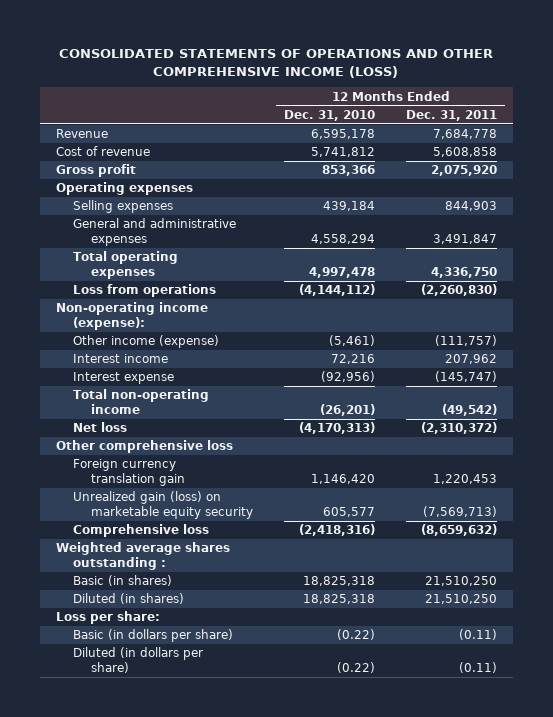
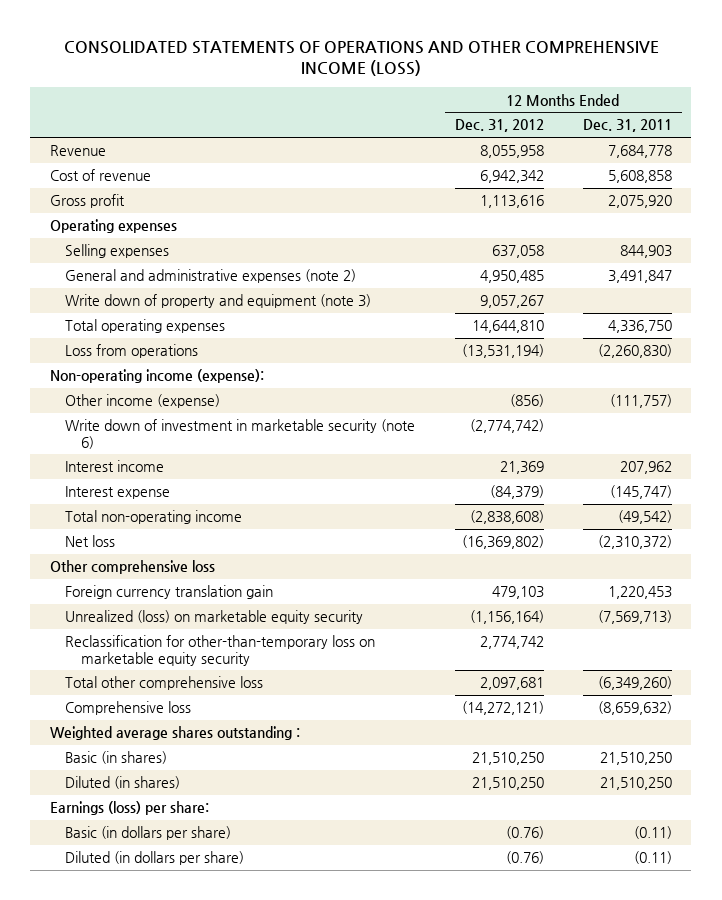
[284,109,376,121] Dec. 31, 2010 -> none
none -> [454,119,544,133] Dec. 31, 2012
[73,218,237,247] General and administrative expenses -> [65,269,357,284] General and administrative expenses (note 2)
none -> [65,294,372,309] Write down of property and equipment (note 3)
none -> [65,419,416,449] Write down of investment in marketable security (note 6)
[73,491,253,520] Unrealized gain (loss) on marketable equity security -> [65,610,364,625] Unrealized (loss) on marketable equity security
none -> [65,635,376,666] Reclassification for other-than-temporary loss on marketable equity security
none -> [65,676,264,691] Total other comprehensive loss
[55,611,160,625] Loss per share: -> [49,801,209,816] Earnings (loss) per share:

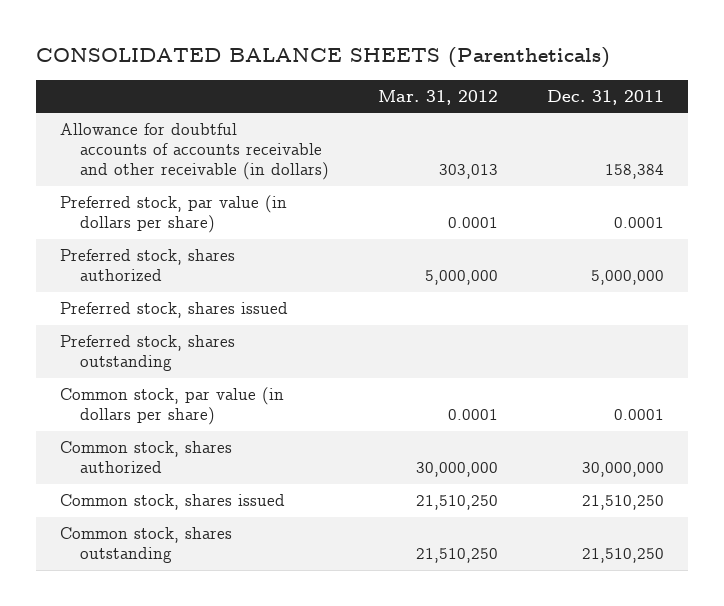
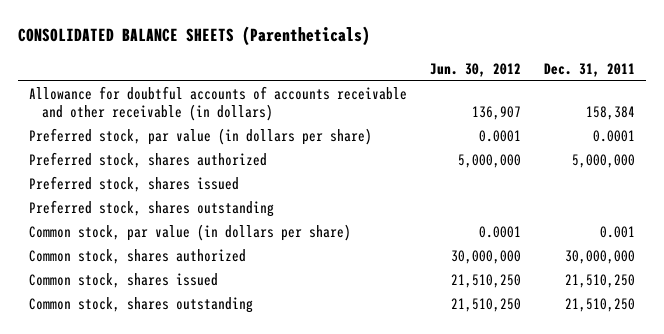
[378,89,499,105] Mar. 31, 2012 -> none
none -> [429,63,521,78] Jun. 30, 2012
[613,409,664,421] 0.0001 -> [599,226,635,239] 0.001

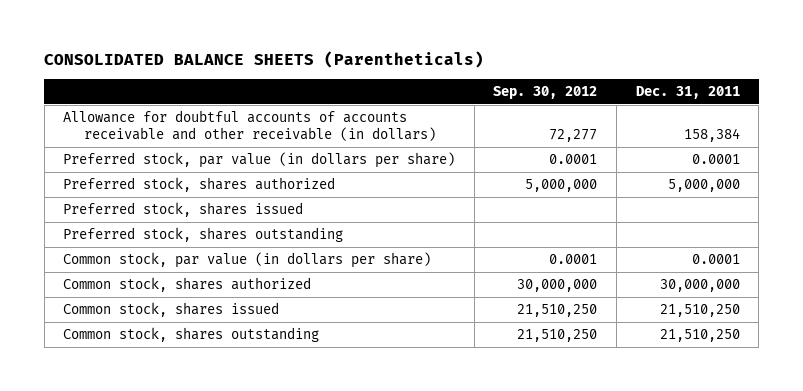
[429,63,521,78] Jun. 30, 2012 -> none
none -> [493,85,598,99] Sep. 30, 2012
[599,226,635,239] 0.001 -> [691,254,740,265] 0.0001

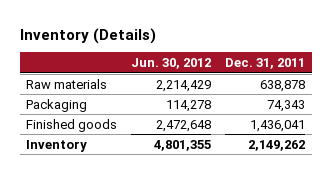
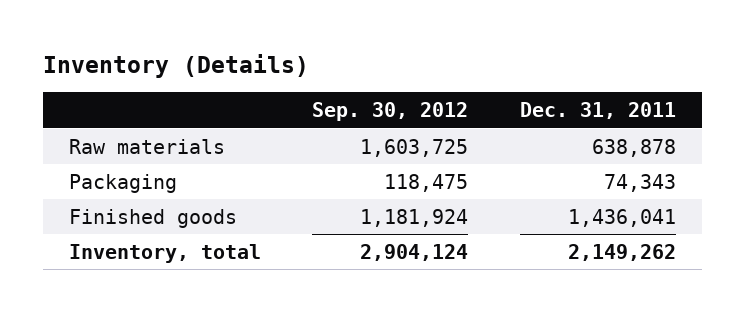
[131,58,212,70] Jun. 30, 2012 -> none
none -> [312,102,469,122] Sep. 30, 2012
[26,139,88,152] Inventory -> [68,243,261,263] Inventory, total

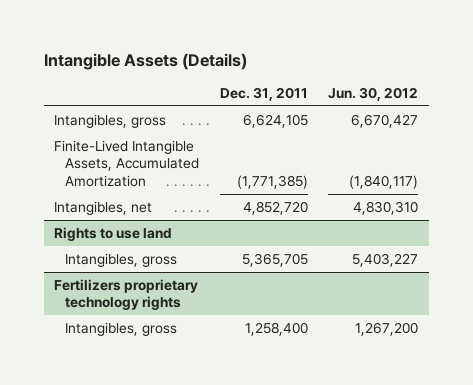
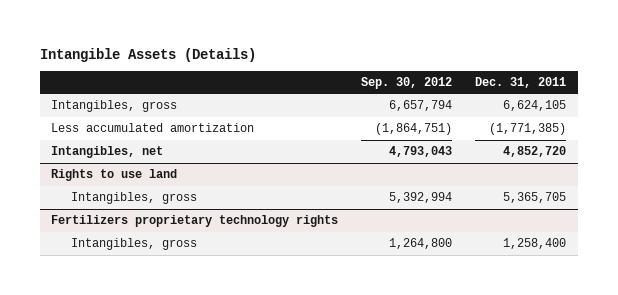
[328,86,419,101] Jun. 30, 2012 -> none
none -> [361,77,453,90] Sep. 30, 2012
[54,139,200,187] Finite-Lived Intangible Assets, Accumulated Amortization -> [51,123,255,133] Less accumulated amortization

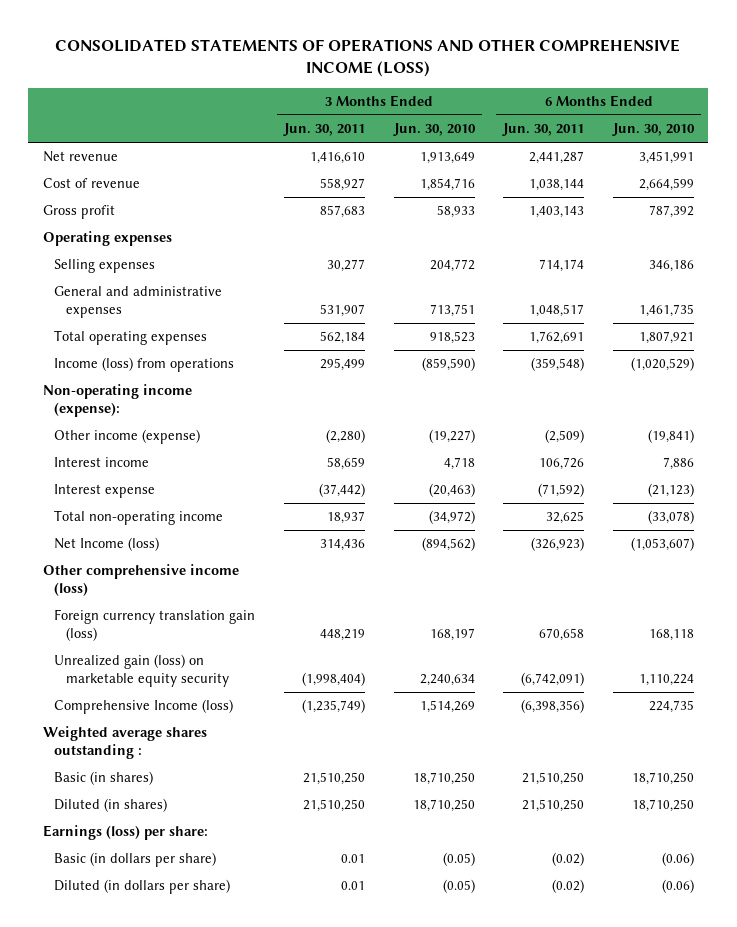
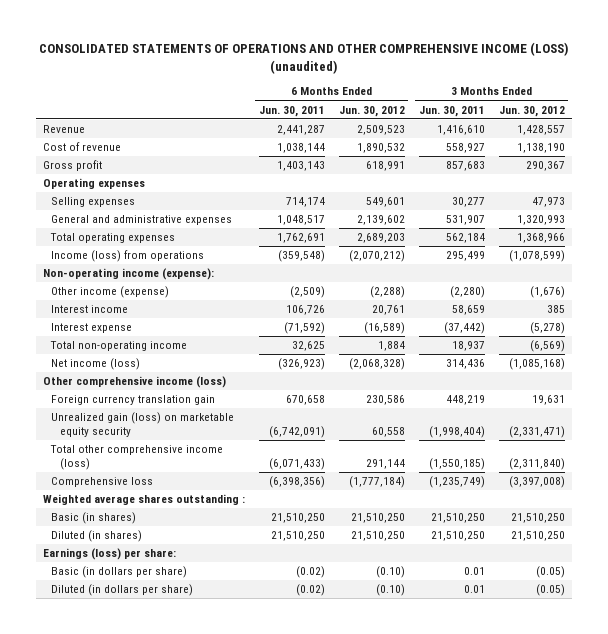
[55,38,681,78] CONSOLIDATED STATEMENTS OF OPERATIONS AND OTHER COMPREHENSIVE INCOME (LOSS) -> [38,42,568,74] CONSOLIDATED STATEMENTS OF OPERATIONS AND OTHER COMPREHENSIVE INCOME (LOSS) (unaudited)
[392,123,476,137] Jun. 30, 2010 -> none
[612,123,696,137] Jun. 30, 2010 -> none
none -> [338,105,405,117] Jun. 30, 2012
none -> [498,105,565,117] Jun. 30, 2012
[42,151,118,163] Net revenue -> [42,125,85,134] Revenue
[54,537,160,552] Net Income (loss) -> [51,358,141,371] Net income (loss)
[54,609,256,641] Foreign currency translation gain (loss) -> [51,395,216,406] Foreign currency translation gain
none -> [50,445,224,470] Total other comprehensive income (loss)
[54,699,234,715] Comprehensive Income (loss) -> [51,477,154,488] Comprehensive loss

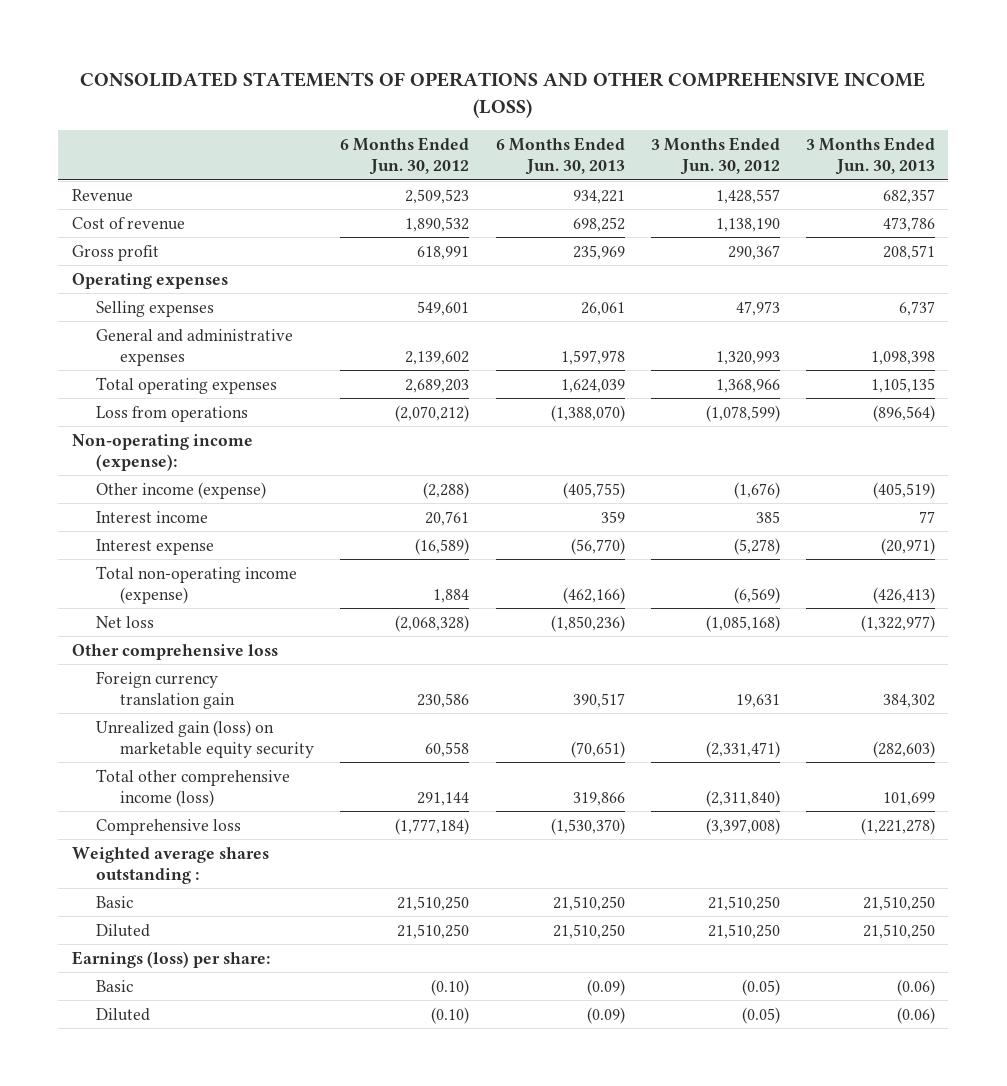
[38,42,568,74] CONSOLIDATED STATEMENTS OF OPERATIONS AND OTHER COMPREHENSIVE INCOME (LOSS) (unaudited) -> [80,71,926,118] CONSOLIDATED STATEMENTS OF OPERATIONS AND OTHER COMPREHENSIVE INCOME (LOSS)
[258,105,325,117] Jun. 30, 2011 -> none
[418,105,485,117] Jun. 30, 2011 -> none
none -> [495,137,625,176] 6 Months Ended Jun. 30, 2013
none -> [806,137,936,176] 3 Months Ended Jun. 30, 2013
[51,250,205,263] Income (loss) from operations -> [95,405,248,422] Loss from operations
[50,341,188,352] Total non-operating income -> [95,565,297,605] Total non-operating income (expense)
[51,358,141,371] Net income (loss) -> [95,615,154,628] Net loss
[42,376,226,389] Other comprehensive income (loss) -> [71,643,278,660] Other comprehensive loss
[51,512,137,525] Basic (in shares) -> [95,895,133,908] Basic
[51,530,143,543] Diluted (in shares) -> [95,923,150,937] Diluted
[51,566,188,579] Basic (in dollars per share) -> [95,979,133,992] Basic
[51,584,194,597] Diluted (in dollars per share) -> [95,1007,150,1021] Diluted

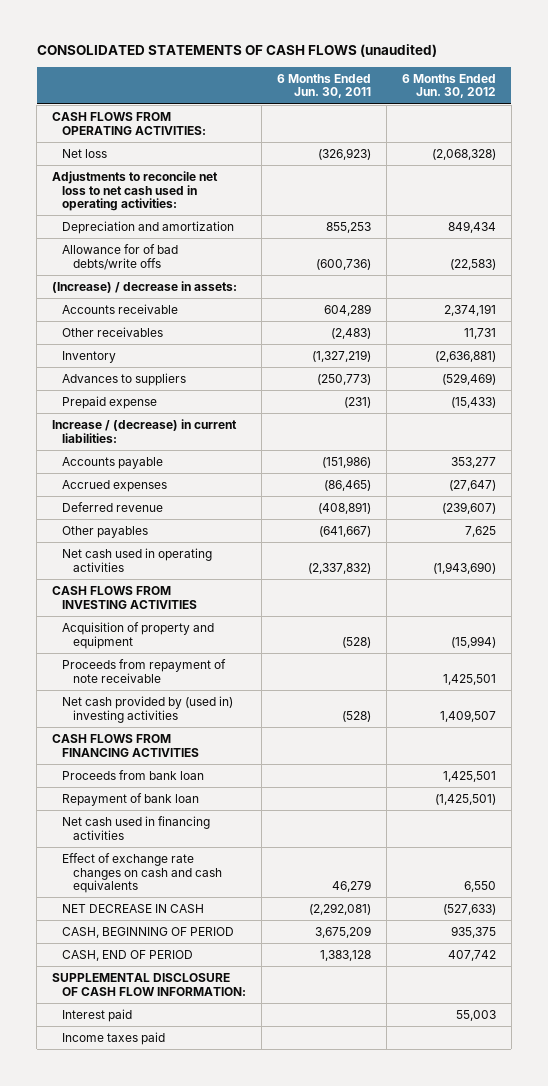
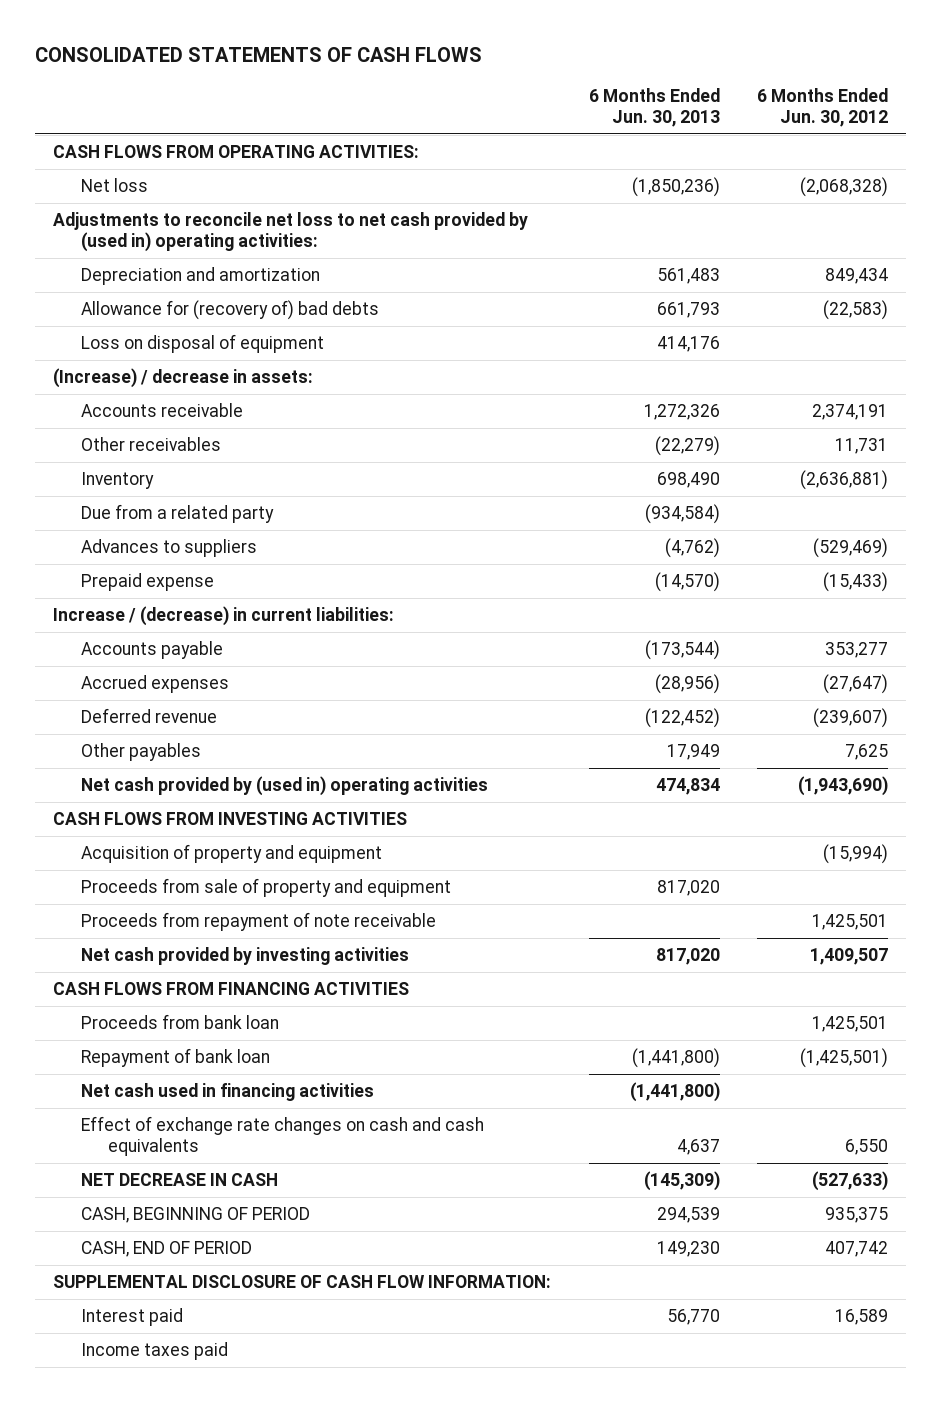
[36,44,437,58] CONSOLIDATED STATEMENTS OF CASH FLOWS (unaudited) -> [34,46,482,62] CONSOLIDATED STATEMENTS OF CASH FLOWS
[277,73,372,99] 6 Months Ended Jun. 30, 2011 -> none
none -> [588,88,720,128] 6 Months Ended Jun. 30, 2013
[52,170,219,212] Adjustments to reconcile net loss to net cash used in operating activities: -> [53,212,529,252] Adjustments to reconcile net loss to net cash provided by (used in) operating activities:
[62,243,179,270] Allowance for of bad debts/write offs -> [80,300,379,321] Allowance for (recovery of) bad debts
none -> [80,334,324,354] Loss on disposal of equipment
none -> [80,504,274,524] Due from a related party
[62,547,213,572] Net cash used in operating activities -> [80,776,488,797] Net cash provided by (used in) operating activities
none -> [80,878,451,898] Proceeds from sale of property and equipment
[62,695,234,723] Net cash provided by (used in) investing activities -> [80,947,409,966] Net cash provided by investing activities
[455,1009,496,1021] 55,003 -> [834,1309,888,1326] 16,589

